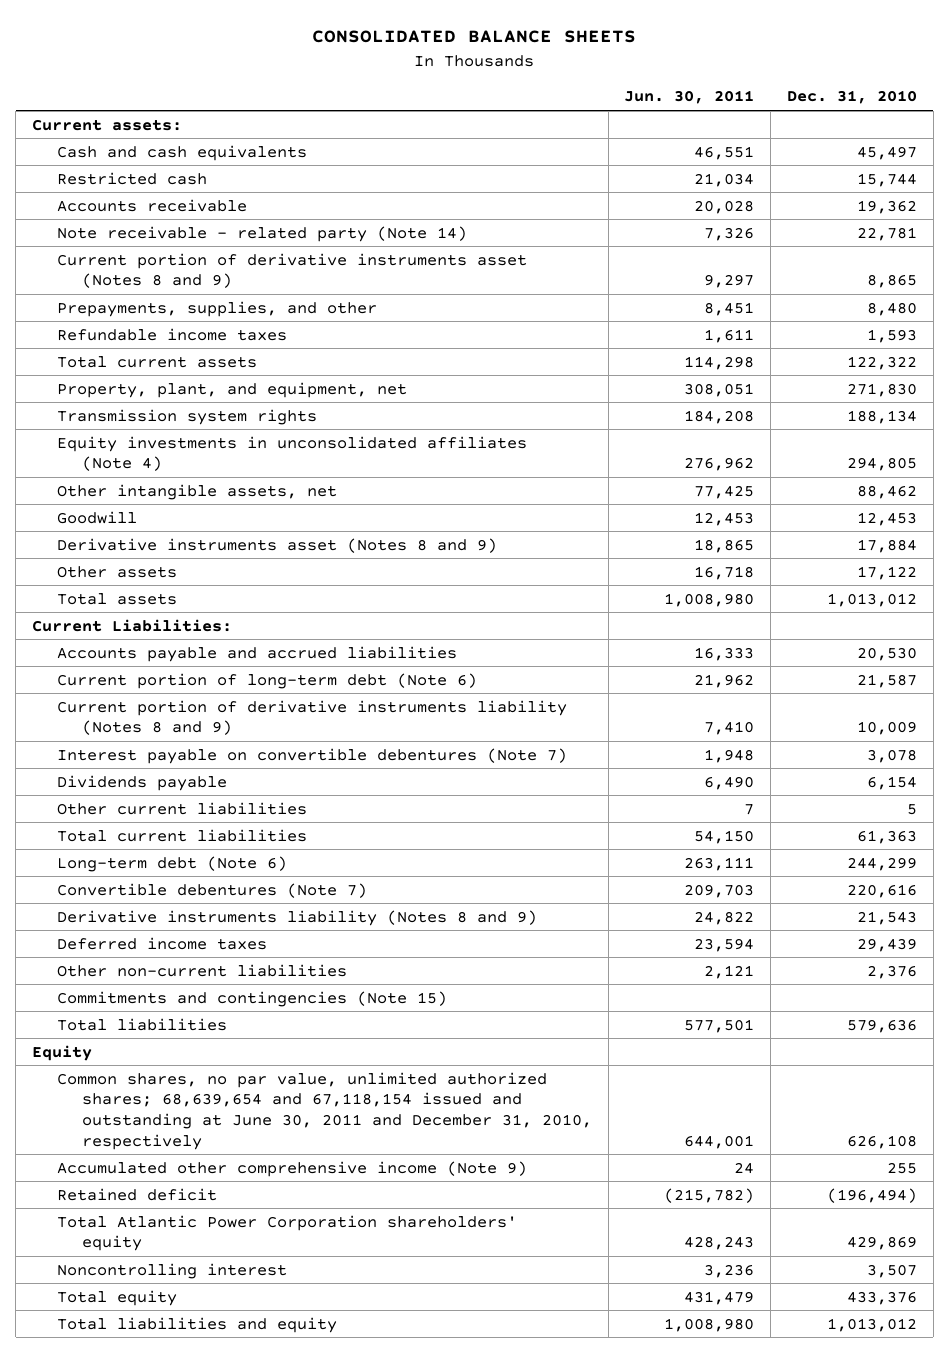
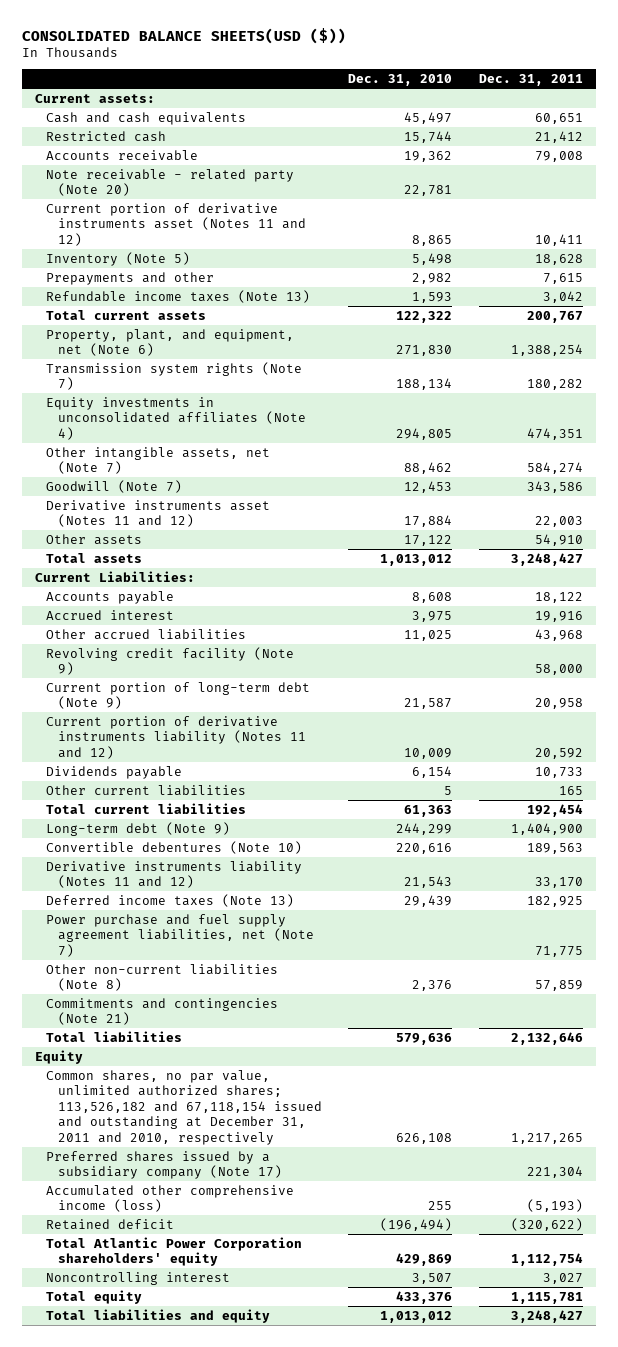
[312,30,637,44] CONSOLIDATED BALANCE SHEETS -> [21,27,346,44] CONSOLIDATED BALANCE SHEETS(USD ($))
[624,90,755,105] Jun. 30, 2011 -> none
none -> [478,74,583,87] Dec. 31, 2011
[56,225,467,242] Note receivable - related party (Note 14) -> [46,168,295,197] Note receivable - related party (Note 20)
[56,252,527,289] Current portion of derivative instruments asset (Notes 8 and 9) -> [46,202,306,246] Current portion of derivative instruments asset (Notes 11 and 12)
none -> [46,251,191,266] Inventory (Note 5)
[56,300,377,317] Prepayments, supplies, and other -> [46,271,215,285] Prepayments and other
[866,301,917,316] 8,480 -> [412,272,453,284] 2,982
[56,327,287,341] Refundable income taxes -> [46,289,311,303] Refundable income taxes (Note 13)
[56,381,407,398] Property, plant, and equipment, net -> [46,328,295,357] Property, plant, and equipment, net (Note 6)
[56,408,317,425] Transmission system rights -> [46,361,303,391] Transmission system rights (Note 7)
[56,483,337,500] Other intangible assets, net -> [46,446,271,475] Other intangible assets, net (Note 7)
[56,510,137,524] Goodwill -> [46,479,183,493] Goodwill (Note 7)
[56,537,497,553] Derivative instruments asset (Notes 8 and 9) -> [46,499,271,528] Derivative instruments asset (Notes 11 and 12)
[56,645,457,662] Accounts payable and accrued liabilities -> none
[56,747,567,764] Interest payable on convertible debentures (Note 7) -> none
none -> [46,590,175,604] Accounts payable
none -> [46,609,175,620] Accrued interest
none -> [46,628,247,640] Other accrued liabilities
none -> [46,646,295,676] Revolving credit facility (Note 9)
[56,672,477,689] Current portion of long-term debt (Note 6) -> [46,681,311,710] Current portion of long-term debt (Note 9)
[56,699,567,736] Current portion of derivative instruments liability (Notes 8 and 9) -> [46,715,306,759] Current portion of derivative instruments liability (Notes 11 and 12)
[56,855,287,872] Long-term debt (Note 6) -> [46,821,231,836] Long-term debt (Note 9)
[56,882,367,898] Convertible debentures (Note 7) -> [46,840,303,854] Convertible debentures (Note 10)
[56,909,537,926] Derivative instruments liability (Notes 8 and 9) -> [46,860,303,889] Derivative instruments liability (Notes 11 and 12)
[56,936,267,950] Deferred income taxes -> [46,893,295,907] Deferred income taxes (Note 13)
none -> [46,913,314,957] Power purchase and fuel supply agreement liabilities, net (Note 7)
[56,963,347,977] Other non-current liabilities -> [46,963,279,992] Other non-current liabilities (Note 8)
[56,990,447,1007] Commitments and contingencies (Note 15) -> [46,997,279,1026] Commitments and contingencies (Note 21)
[56,1071,592,1150] Common shares, no par value, unlimited authorized shares; 68,639,654 and 67,118,154 issued and outstanding at June 30, 2011 and December 31, 2010, respectively -> [46,1069,322,1145] Common shares, no par value, unlimited authorized shares; 113,526,182 and 67,118,154 issued and outstanding at December 31, 2011 and 2010, respectively
none -> [46,1150,282,1180] Preferred shares issued by a subsidiary company (Note 17)
[56,1160,527,1177] Accumulated other comprehensive income (Note 9) -> [46,1184,295,1213] Accumulated other comprehensive income (loss)

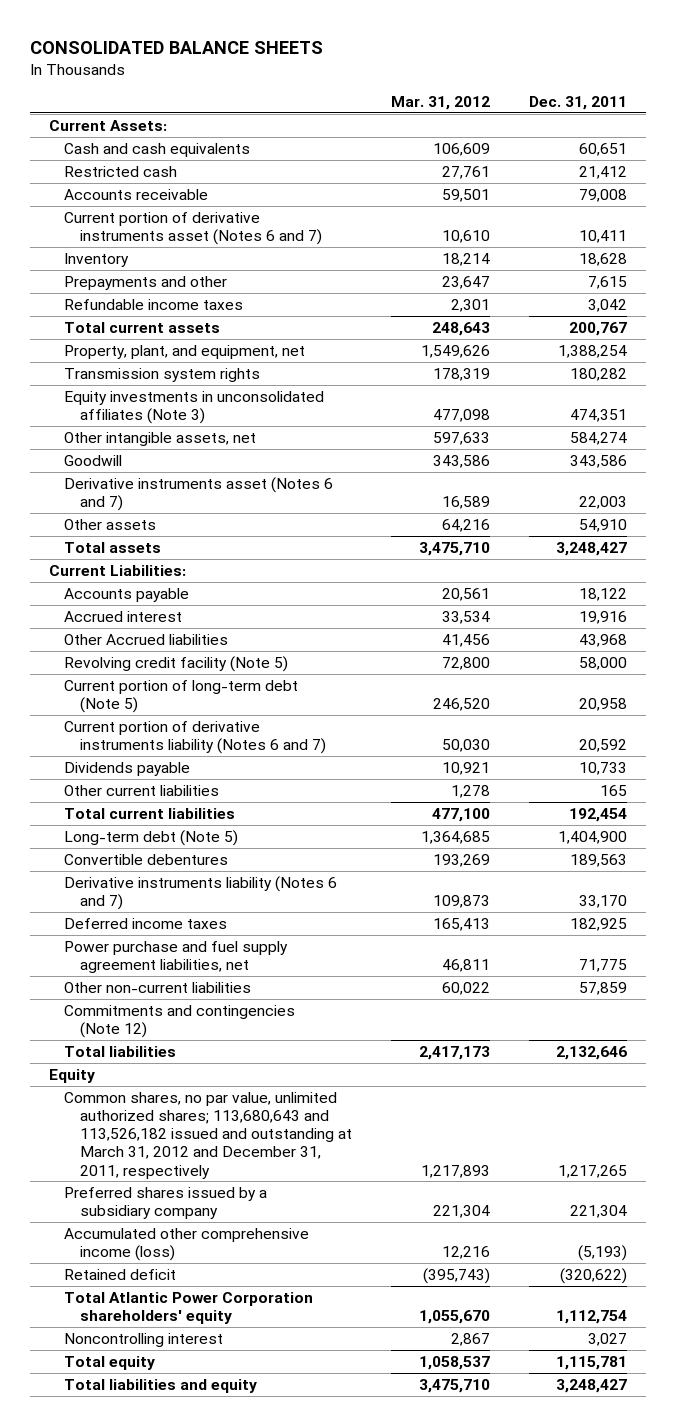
[21,27,346,44] CONSOLIDATED BALANCE SHEETS(USD ($)) -> [29,40,323,54] CONSOLIDATED BALANCE SHEETS
[348,74,453,87] Dec. 31, 2010 -> none
none -> [390,96,490,111] Mar. 31, 2012
[34,93,155,103] Current assets: -> [49,119,168,131] Current Assets:
[46,168,295,197] Note receivable - related party (Note 20) -> none
[46,202,306,246] Current portion of derivative instruments asset (Notes 11 and 12) -> [64,211,322,246] Current portion of derivative instruments asset (Notes 6 and 7)
[46,251,191,266] Inventory (Note 5) -> [64,252,130,267] Inventory
[46,289,311,303] Refundable income taxes (Note 13) -> [64,298,244,310] Refundable income taxes
[46,328,295,357] Property, plant, and equipment, net (Note 6) -> [64,344,306,359] Property, plant, and equipment, net
[46,361,303,391] Transmission system rights (Note 7) -> [64,367,261,382] Transmission system rights
[46,396,306,440] Equity investments in unconsolidated affiliates (Note 4) -> [64,390,325,425] Equity investments in unconsolidated affiliates (Note 3)
[46,446,271,475] Other intangible assets, net (Note 7) -> [64,431,257,446] Other intangible assets, net
[46,479,183,493] Goodwill (Note 7) -> [64,454,123,466] Goodwill
[46,499,271,528] Derivative instruments asset (Notes 11 and 12) -> [64,476,334,512] Derivative instruments asset (Notes 6 and 7)
[46,628,247,640] Other accrued liabilities -> [64,633,229,645] Other Accrued liabilities
[46,646,295,676] Revolving credit facility (Note 9) -> [64,655,289,672] Revolving credit facility (Note 5)
[46,681,311,710] Current portion of long-term debt (Note 9) -> [64,679,299,714] Current portion of long-term debt (Note 5)
[46,715,306,759] Current portion of derivative instruments liability (Notes 11 and 12) -> [64,720,326,755] Current portion of derivative instruments liability (Notes 6 and 7)
[46,821,231,836] Long-term debt (Note 9) -> [64,829,239,846] Long-term debt (Note 5)
[46,840,303,854] Convertible debentures (Note 10) -> [64,853,229,865] Convertible debentures
[46,860,303,889] Derivative instruments liability (Notes 11 and 12) -> [64,875,338,911] Derivative instruments liability (Notes 6 and 7)
[46,893,295,907] Deferred income taxes (Note 13) -> [64,917,228,929] Deferred income taxes
[46,913,314,957] Power purchase and fuel supply agreement liabilities, net (Note 7) -> [64,940,289,974] Power purchase and fuel supply agreement liabilities, net
[46,963,279,992] Other non-current liabilities (Note 8) -> [64,981,252,993] Other non-current liabilities
[46,997,279,1026] Commitments and contingencies (Note 21) -> [64,1004,296,1039] Commitments and contingencies (Note 12)
[46,1069,322,1145] Common shares, no par value, unlimited authorized shares; 113,526,182 and 67,118,154 issued and outstanding at December 31, 2011 and 2010, respectively -> [64,1091,352,1179] Common shares, no par value, unlimited authorized shares; 113,680,643 and 113,526,182 issued and outstanding at March 31, 2012 and December 31, 2011, respectively
[46,1150,282,1180] Preferred shares issued by a subsidiary company (Note 17) -> [64,1186,268,1220] Preferred shares issued by a subsidiary company

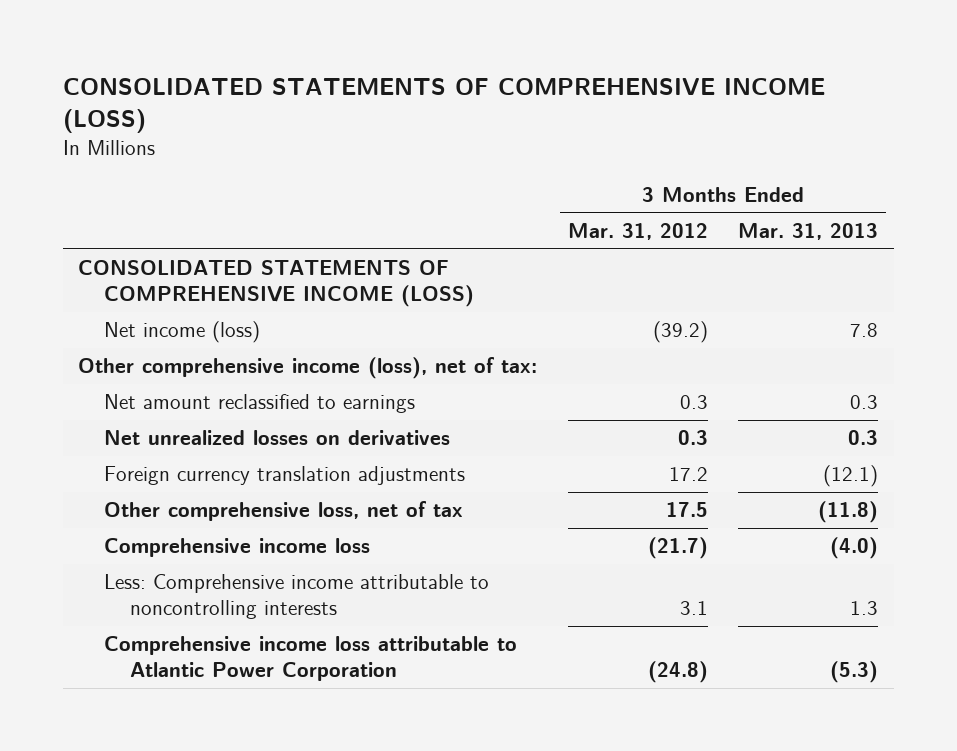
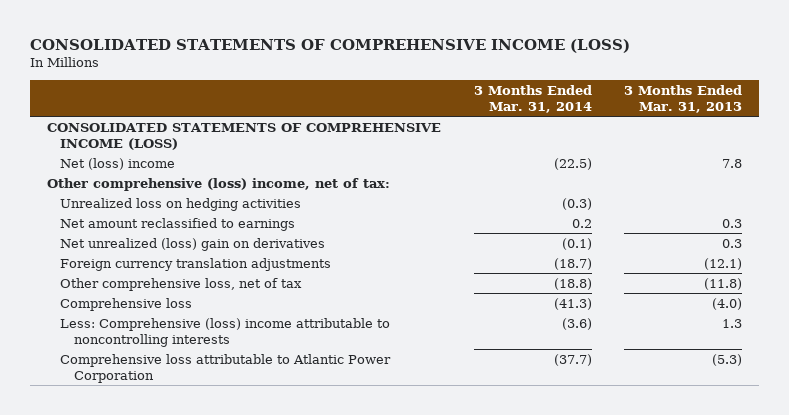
[567,222,708,240] Mar. 31, 2012 -> none
none -> [473,84,592,113] 3 Months Ended Mar. 31, 2014
[104,321,261,344] Net income (loss) -> [60,157,176,170] Net (loss) income
[78,357,538,380] Other comprehensive income (loss), net of tax: -> [46,177,390,191] Other comprehensive (loss) income, net of tax:
none -> [60,197,302,211] Unrealized loss on hedging activities
[104,430,451,446] Net unrealized losses on derivatives -> [60,237,326,251] Net unrealized (loss) gain on derivatives
[104,538,371,558] Comprehensive income loss -> [60,297,193,311] Comprehensive loss
[104,574,490,620] Less: Comprehensive income attributable to noncontrolling interests -> [60,317,391,347] Less: Comprehensive (loss) income attributable to noncontrolling interests
[104,636,518,682] Comprehensive income loss attributable to Atlantic Power Corporation -> [60,353,392,383] Comprehensive loss attributable to Atlantic Power Corporation

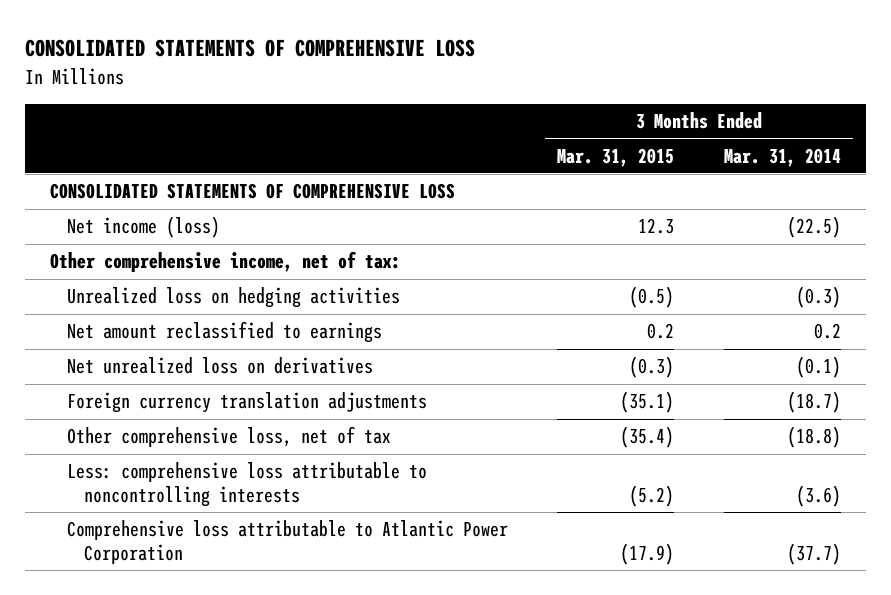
[30,39,631,54] CONSOLIDATED STATEMENTS OF COMPREHENSIVE INCOME (LOSS) -> [25,39,476,58] CONSOLIDATED STATEMENTS OF COMPREHENSIVE LOSS
[624,84,743,113] 3 Months Ended Mar. 31, 2013 -> none
none -> [557,147,675,167] Mar. 31, 2015
[46,122,441,150] CONSOLIDATED STATEMENTS OF COMPREHENSIVE INCOME (LOSS) -> [50,183,456,200] CONSOLIDATED STATEMENTS OF COMPREHENSIVE LOSS
[60,157,176,170] Net (loss) income -> [66,216,220,239] Net income (loss)
[46,177,390,191] Other comprehensive (loss) income, net of tax: -> [50,251,402,273] Other comprehensive income, net of tax:
[60,237,326,251] Net unrealized (loss) gain on derivatives -> [66,357,373,375] Net unrealized loss on derivatives
[60,297,193,311] Comprehensive loss -> none
[60,317,391,347] Less: Comprehensive (loss) income attributable to noncontrolling interests -> [66,462,427,507] Less: comprehensive loss attributable to noncontrolling interests

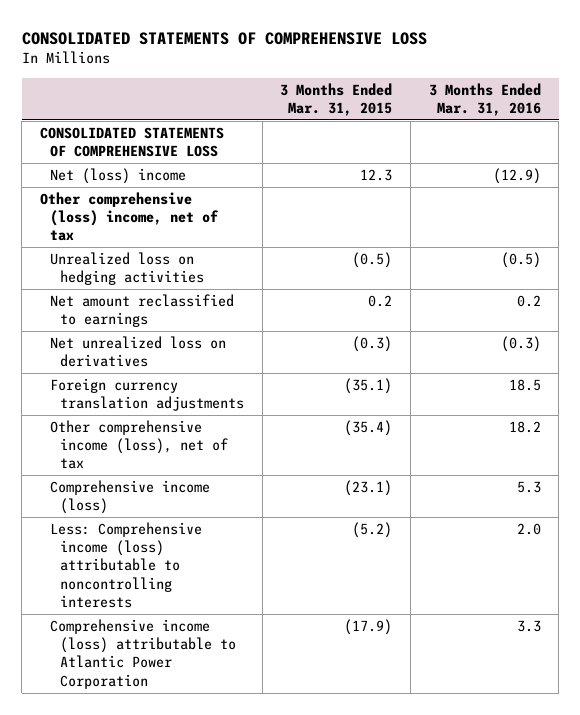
[724,147,842,167] Mar. 31, 2014 -> none
none -> [428,82,541,116] 3 Months Ended Mar. 31, 2016
[66,216,220,239] Net income (loss) -> [49,167,186,184] Net (loss) income
[50,251,402,273] Other comprehensive income, net of tax: -> [39,191,219,242] Other comprehensive (loss) income, net of tax
[66,426,391,448] Other comprehensive loss, net of tax -> [49,419,229,470] Other comprehensive income (loss), net of tax
none -> [49,479,210,515] Comprehensive income (loss)
[66,462,427,507] Less: comprehensive loss attributable to noncontrolling interests -> [49,521,202,608] Less: Comprehensive income (loss) attributable to noncontrolling interests
[66,520,508,564] Comprehensive loss attributable to Atlantic Power Corporation -> [49,618,237,689] Comprehensive income (loss) attributable to Atlantic Power Corporation

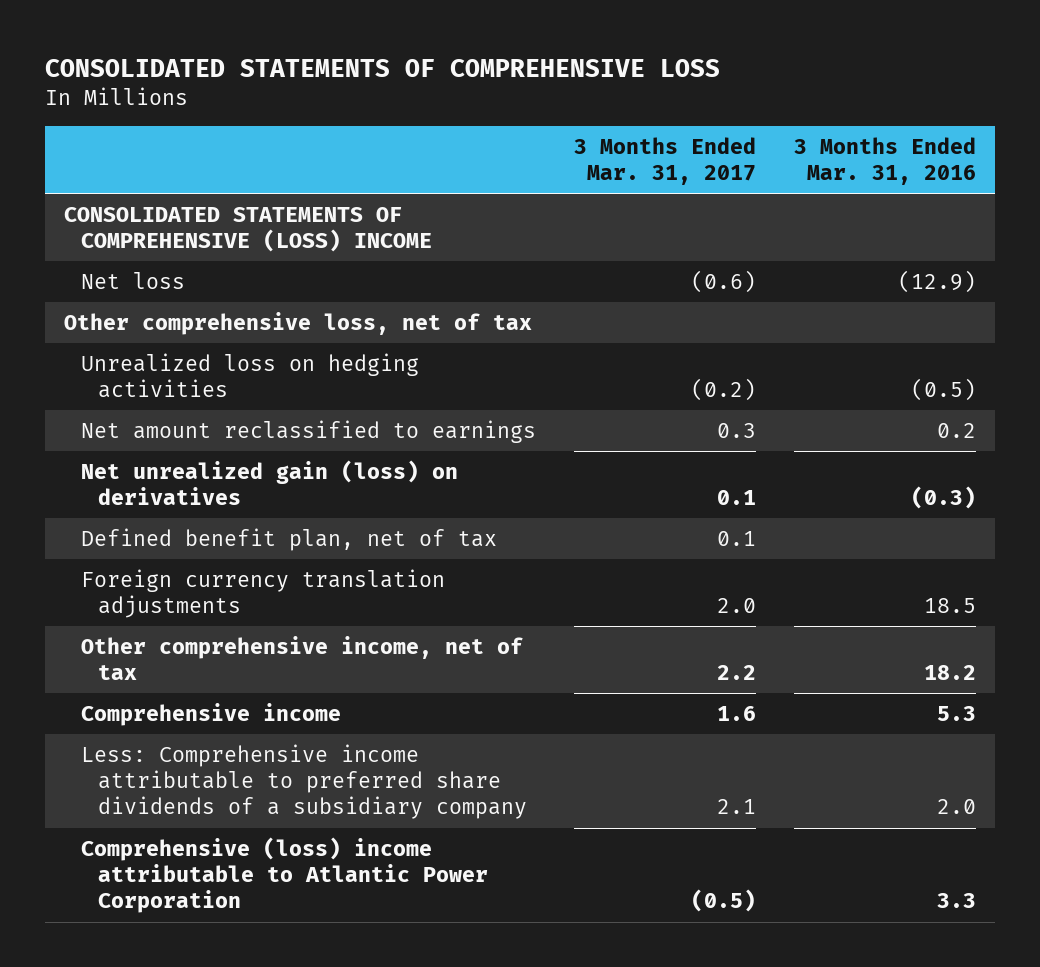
[280,82,393,116] 3 Months Ended Mar. 31, 2015 -> none
none -> [573,136,756,185] 3 Months Ended Mar. 31, 2017
[39,126,224,158] CONSOLIDATED STATEMENTS OF COMPREHENSIVE LOSS -> [63,206,432,253] CONSOLIDATED STATEMENTS OF COMPREHENSIVE (LOSS) INCOME
[49,167,186,184] Net (loss) income -> [80,271,185,289] Net loss
[39,191,219,242] Other comprehensive (loss) income, net of tax -> [63,311,532,335] Other comprehensive loss, net of tax
[49,335,226,368] Net unrealized loss on derivatives -> [80,459,458,506] Net unrealized gain (loss) on derivatives
none -> [80,527,497,551] Defined benefit plan, net of tax
[49,419,229,470] Other comprehensive income (loss), net of tax -> [80,635,523,681] Other comprehensive income, net of tax
[49,479,210,515] Comprehensive income (loss) -> [80,702,341,726] Comprehensive income
[49,521,202,608] Less: Comprehensive income (loss) attributable to noncontrolling interests -> [80,743,527,820] Less: Comprehensive income attributable to preferred share dividends of a subsidiary company
[49,618,237,689] Comprehensive income (loss) attributable to Atlantic Power Corporation -> [80,836,488,914] Comprehensive (loss) income attributable to Atlantic Power Corporation

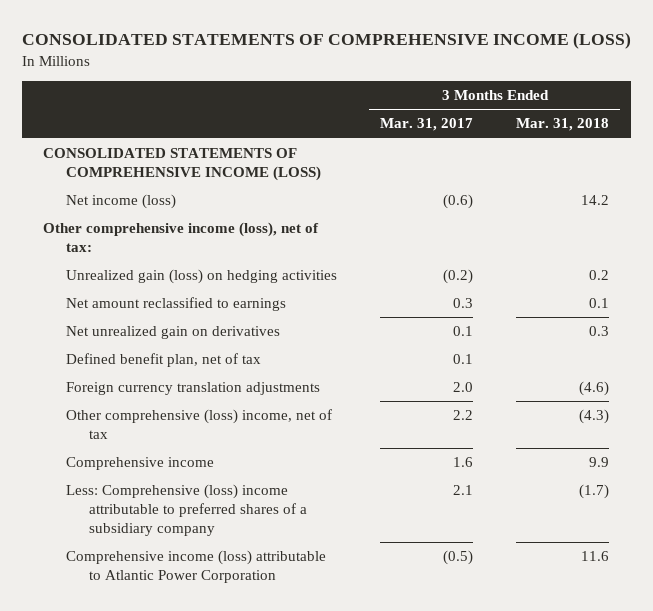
[44,58,720,77] CONSOLIDATED STATEMENTS OF COMPREHENSIVE LOSS -> [21,32,631,50] CONSOLIDATED STATEMENTS OF COMPREHENSIVE INCOME (LOSS)
[794,136,977,185] 3 Months Ended Mar. 31, 2016 -> none
none -> [516,118,610,132] Mar. 31, 2018
[63,206,432,253] CONSOLIDATED STATEMENTS OF COMPREHENSIVE (LOSS) INCOME -> [43,148,321,182] CONSOLIDATED STATEMENTS OF COMPREHENSIVE INCOME (LOSS)
[80,271,185,289] Net loss -> [65,194,176,210] Net income (loss)
[63,311,532,335] Other comprehensive loss, net of tax -> [43,222,320,253] Other comprehensive income (loss), net of tax:
[80,352,419,399] Unrealized loss on hedging activities -> [65,269,337,285] Unrealized gain (loss) on hedging activities
[80,459,458,506] Net unrealized gain (loss) on derivatives -> [65,326,280,340] Net unrealized gain on derivatives
[80,635,523,681] Other comprehensive income, net of tax -> [65,409,332,440] Other comprehensive (loss) income, net of tax
[80,743,527,820] Less: Comprehensive income attributable to preferred share dividends of a subsidiary company -> [65,484,307,537] Less: Comprehensive (loss) income attributable to preferred shares of a subsidiary company
[80,836,488,914] Comprehensive (loss) income attributable to Atlantic Power Corporation -> [65,550,326,584] Comprehensive income (loss) attributable to Atlantic Power Corporation

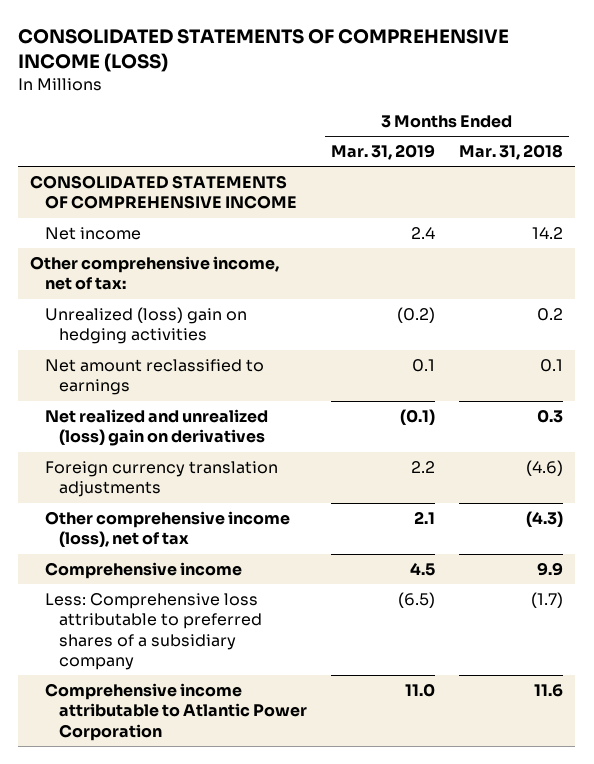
[380,118,474,132] Mar. 31, 2017 -> none
none -> [331,144,436,161] Mar. 31, 2019
[43,148,321,182] CONSOLIDATED STATEMENTS OF COMPREHENSIVE INCOME (LOSS) -> [30,174,297,210] CONSOLIDATED STATEMENTS OF COMPREHENSIVE INCOME
[65,194,176,210] Net income (loss) -> [44,226,141,240] Net income
[43,222,320,253] Other comprehensive income (loss), net of tax: -> [30,255,280,291] Other comprehensive income, net of tax:
[65,269,337,285] Unrealized gain (loss) on hedging activities -> [44,306,247,345] Unrealized (loss) gain on hedging activities
[65,353,261,368] Defined benefit plan, net of tax -> none
[65,326,280,340] Net unrealized gain on derivatives -> [44,408,268,447] Net realized and unrealized (loss) gain on derivatives
[65,409,332,440] Other comprehensive (loss) income, net of tax -> [44,510,290,548] Other comprehensive income (loss), net of tax
[65,484,307,537] Less: Comprehensive (loss) income attributable to preferred shares of a subsidiary company -> [44,592,263,671] Less: Comprehensive loss attributable to preferred shares of a subsidiary company
[65,550,326,584] Comprehensive income (loss) attributable to Atlantic Power Corporation -> [44,682,308,741] Comprehensive income attributable to Atlantic Power Corporation

